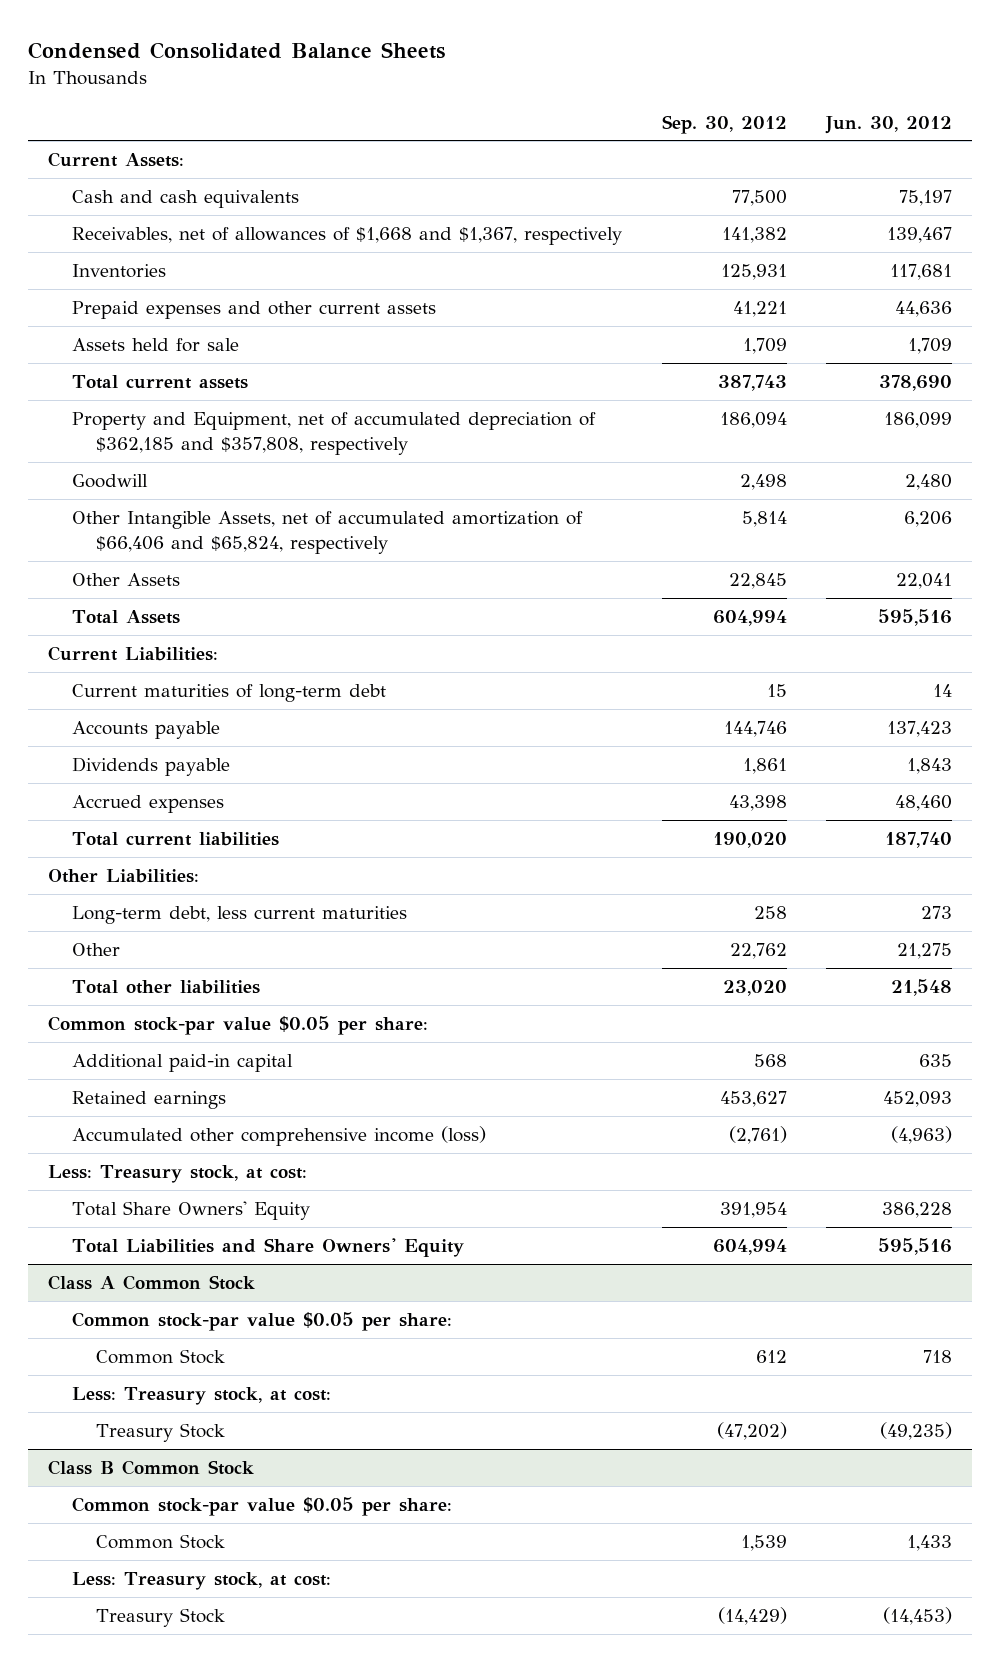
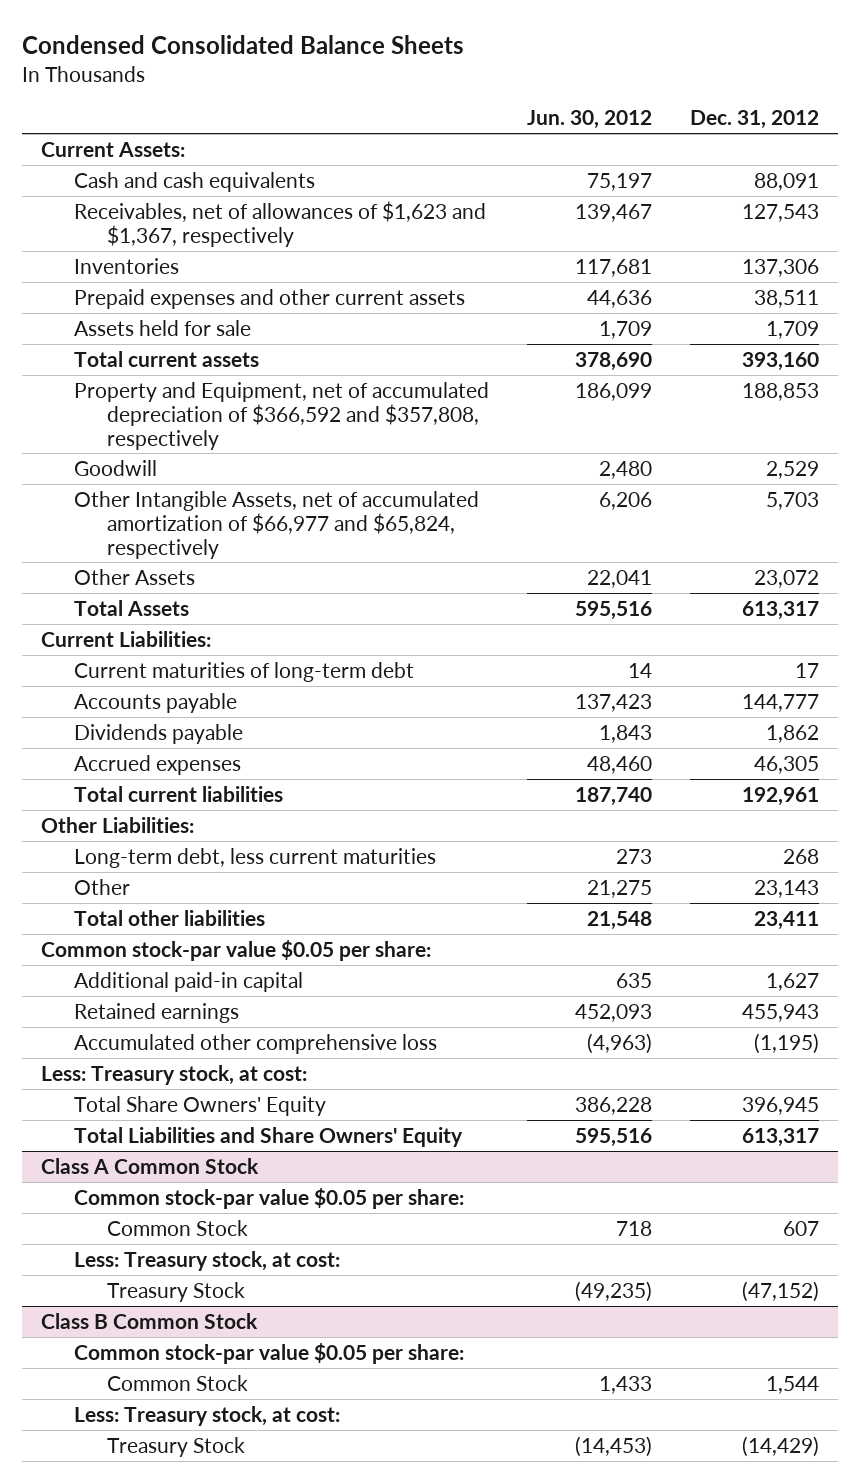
[661,114,787,134] Sep. 30, 2012 -> none
none -> [689,110,819,130] Dec. 31, 2012
[72,227,623,246] Receivables, net of allowances of $1,668 and $1,367, respectively -> [73,200,486,247] Receivables, net of allowances of $1,623 and $1,367, respectively
[72,412,597,455] Property and Equipment, net of accumulated depreciation of $362,185 and $357,808, respectively -> [73,381,489,450] Property and Equipment, net of accumulated depreciation of $366,592 and $357,808, respectively
[72,511,584,554] Other Intangible Assets, net of accumulated amortization of $66,406 and $65,824, respectively -> [73,490,479,559] Other Intangible Assets, net of accumulated amortization of $66,977 and $65,824, respectively
[72,1126,487,1147] Accumulated other comprehensive income (loss) -> [73,1033,437,1054] Accumulated other comprehensive loss

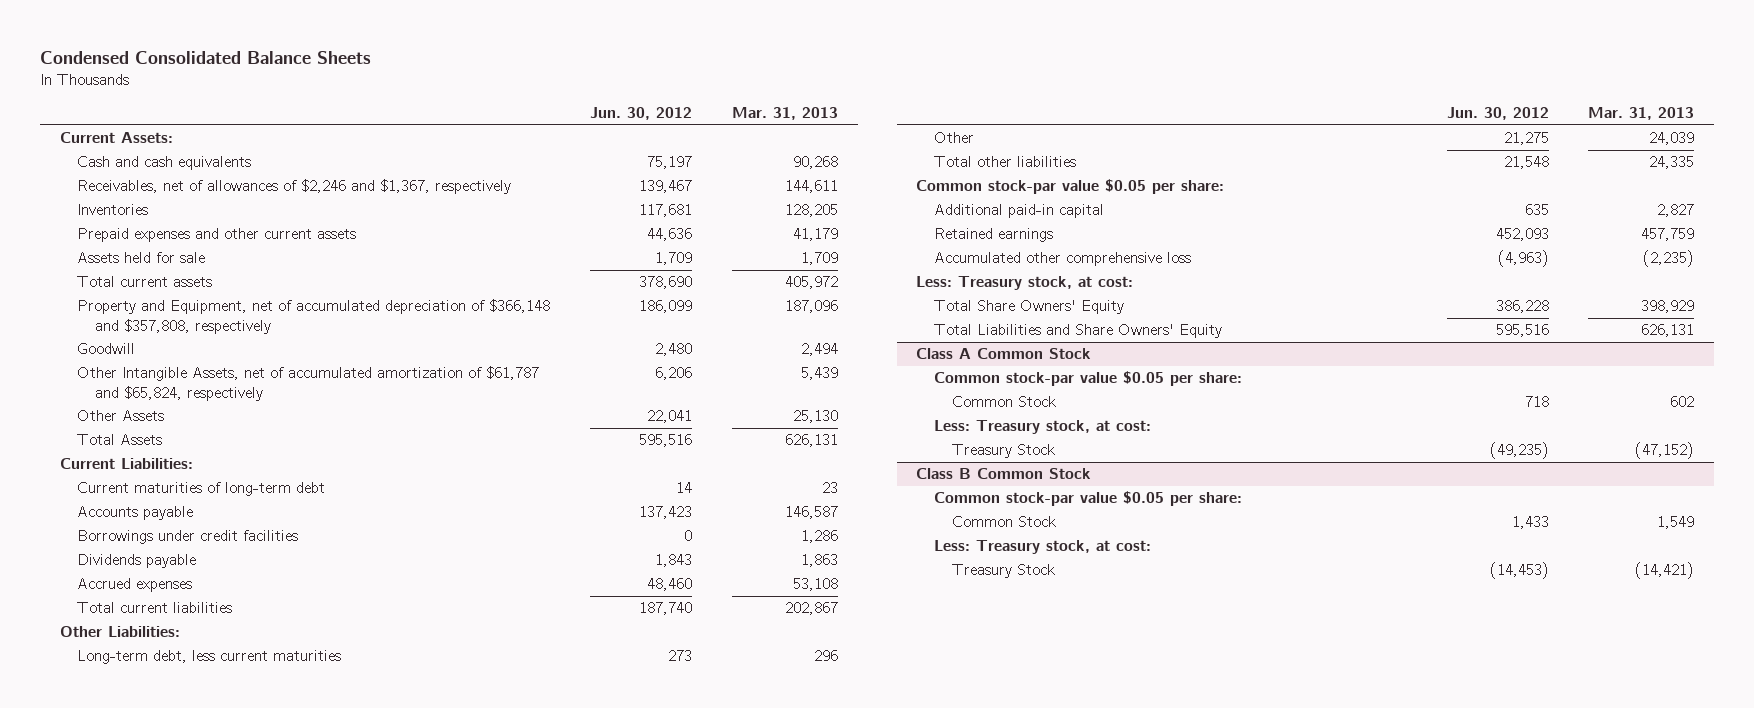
[689,110,819,130] Dec. 31, 2012 -> none
none -> [731,107,838,121] Mar. 31, 2013
[73,200,486,247] Receivables, net of allowances of $1,623 and $1,367, respectively -> [77,179,512,195] Receivables, net of allowances of $2,246 and $1,367, respectively
[73,381,489,450] Property and Equipment, net of accumulated depreciation of $366,592 and $357,808, respectively -> [77,299,551,334] Property and Equipment, net of accumulated depreciation of $366,148 and $357,808, respectively
[73,490,479,559] Other Intangible Assets, net of accumulated amortization of $66,977 and $65,824, respectively -> [77,366,540,401] Other Intangible Assets, net of accumulated amortization of $61,787 and $65,824, respectively
none -> [77,530,299,545] Borrowings under credit facilities

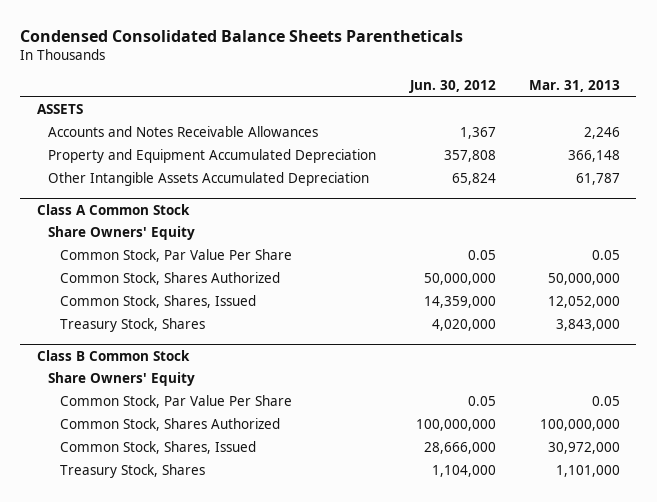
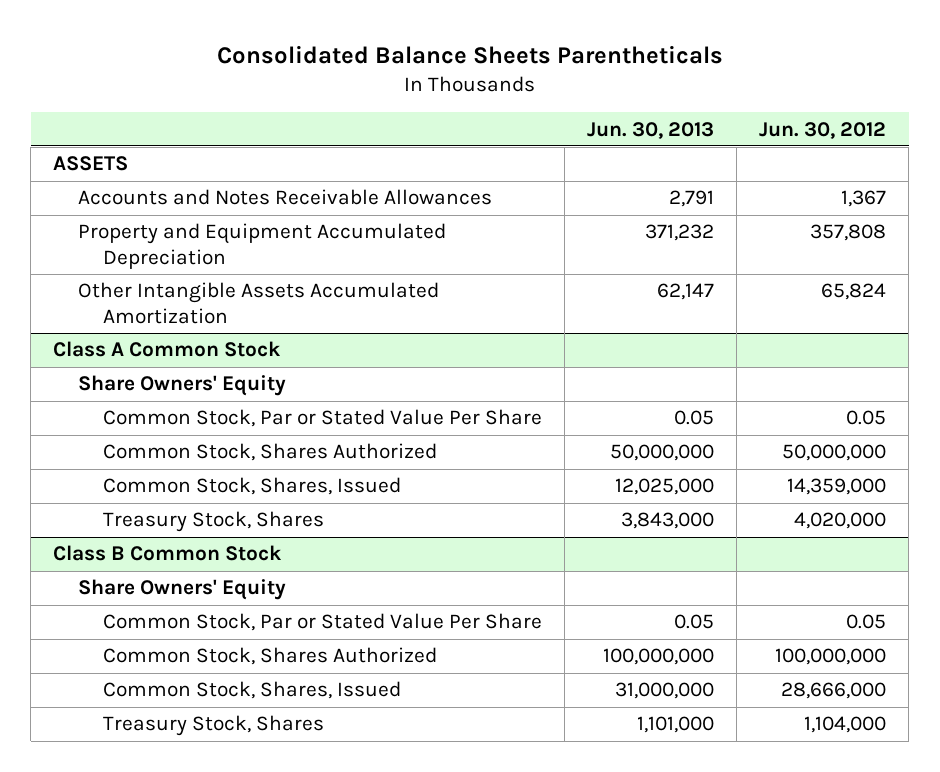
[20,29,464,42] Condensed Consolidated Balance Sheets Parentheticals -> [216,45,723,65] Consolidated Balance Sheets Parentheticals
[528,80,620,93] Mar. 31, 2013 -> none
none -> [587,121,715,139] Jun. 30, 2013
[48,172,370,187] Other Intangible Assets Accumulated Depreciation -> [78,282,440,325] Other Intangible Assets Accumulated Amortization
[59,249,292,263] Common Stock, Par Value Per Share -> [102,409,542,428] Common Stock, Par or Stated Value Per Share
[59,395,292,409] Common Stock, Par Value Per Share -> [102,613,542,632] Common Stock, Par or Stated Value Per Share

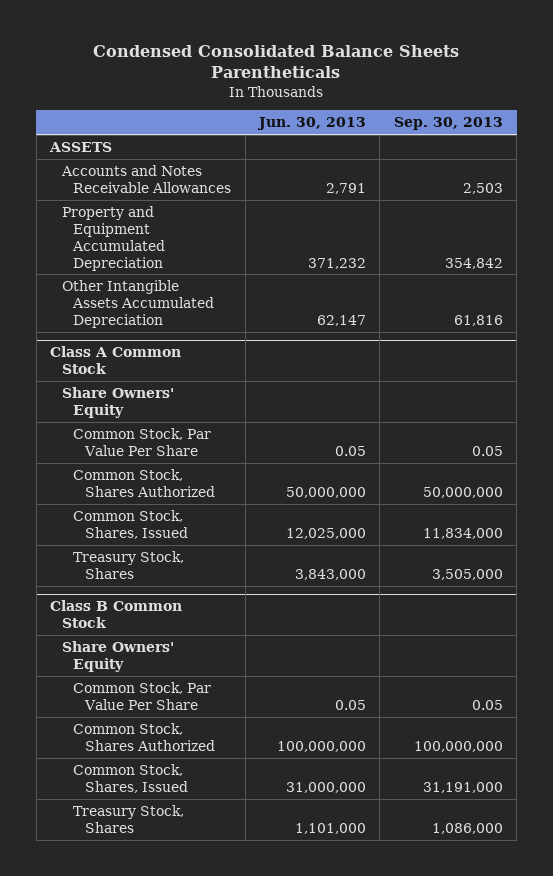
[216,45,723,65] Consolidated Balance Sheets Parentheticals -> [93,45,460,79] Condensed Consolidated Balance Sheets Parentheticals
[759,121,887,139] Jun. 30, 2012 -> none
none -> [393,117,503,131] Sep. 30, 2013
[78,282,440,325] Other Intangible Assets Accumulated Amortization -> [61,279,215,328] Other Intangible Assets Accumulated Depreciation
[102,409,542,428] Common Stock, Par or Stated Value Per Share -> [73,427,212,456] Common Stock, Par Value Per Share
[102,613,542,632] Common Stock, Par or Stated Value Per Share -> [73,681,212,710] Common Stock, Par Value Per Share

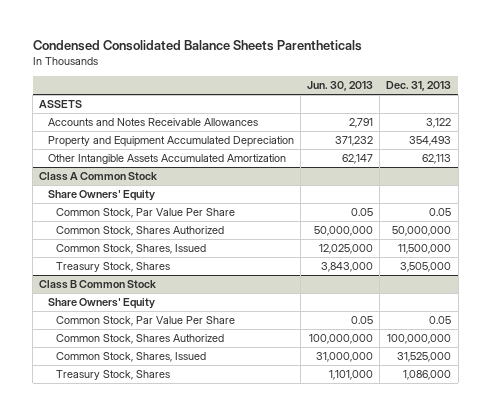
[393,117,503,131] Sep. 30, 2013 -> none
none -> [386,81,452,92] Dec. 31, 2013
[61,279,215,328] Other Intangible Assets Accumulated Depreciation -> [47,154,286,165] Other Intangible Assets Accumulated Amortization

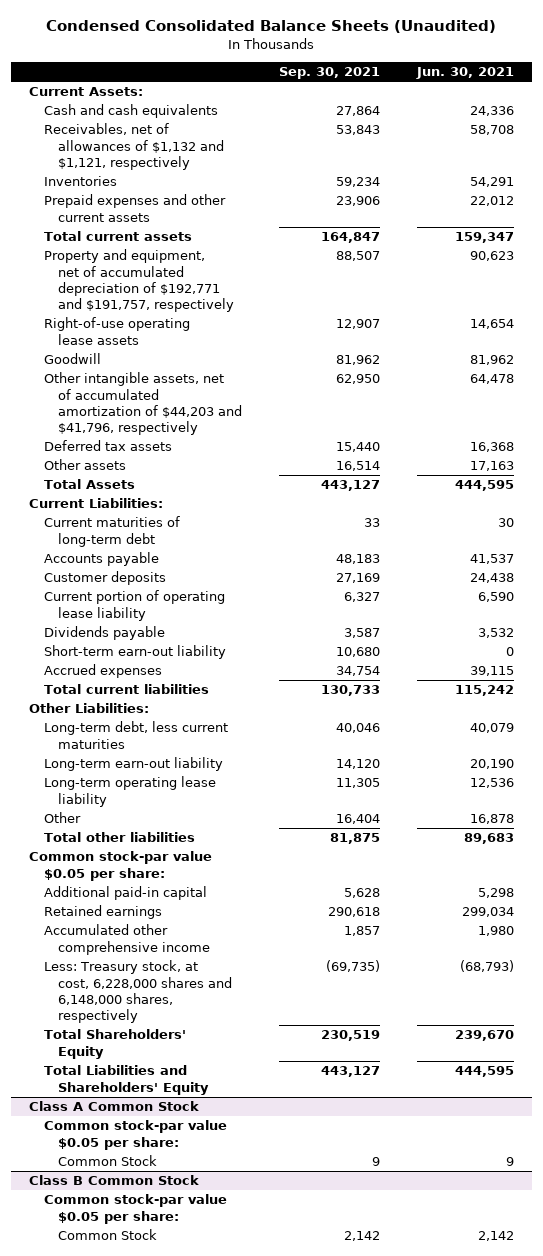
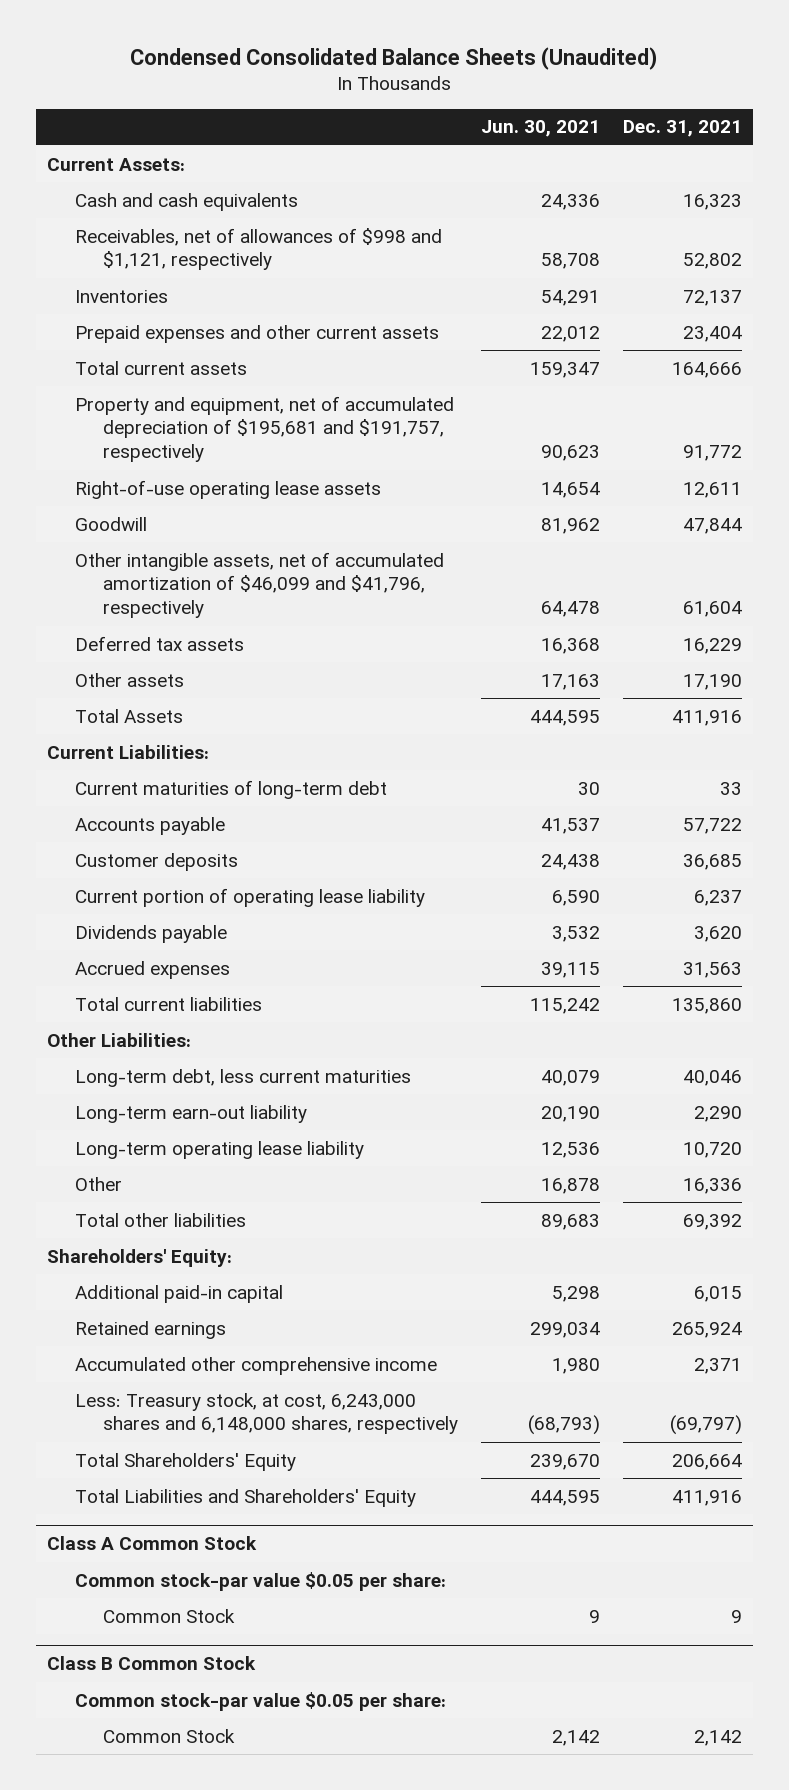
[278,67,380,80] Sep. 30, 2021 -> none
none -> [622,120,742,138] Dec. 31, 2021
[43,123,225,170] Receivables, net of allowances of $1,132 and $1,121, respectively -> [75,227,443,271] Receivables, net of allowances of $998 and $1,121, respectively
[43,249,235,312] Property and equipment, net of accumulated depreciation of $192,771 and $191,757, respectively -> [75,395,455,463] Property and equipment, net of accumulated depreciation of $195,681 and $191,757, respectively
[43,372,243,435] Other intangible assets, net of accumulated amortization of $44,203 and $41,796, respectively -> [75,551,445,619] Other intangible assets, net of accumulated amortization of $46,099 and $41,796, respectively
[43,645,226,660] Short-term earn-out liability -> none
[29,851,213,881] Common stock-par value $0.05 per share: -> none
none -> [47,1248,233,1267] Shareholders' Equity:
[43,960,233,1023] Less: Treasury stock, at cost, 6,228,000 shares and 6,148,000 shares, respectively -> [75,1392,459,1435] Less: Treasury stock, at cost, 6,243,000 shares and 6,148,000 shares, respectively

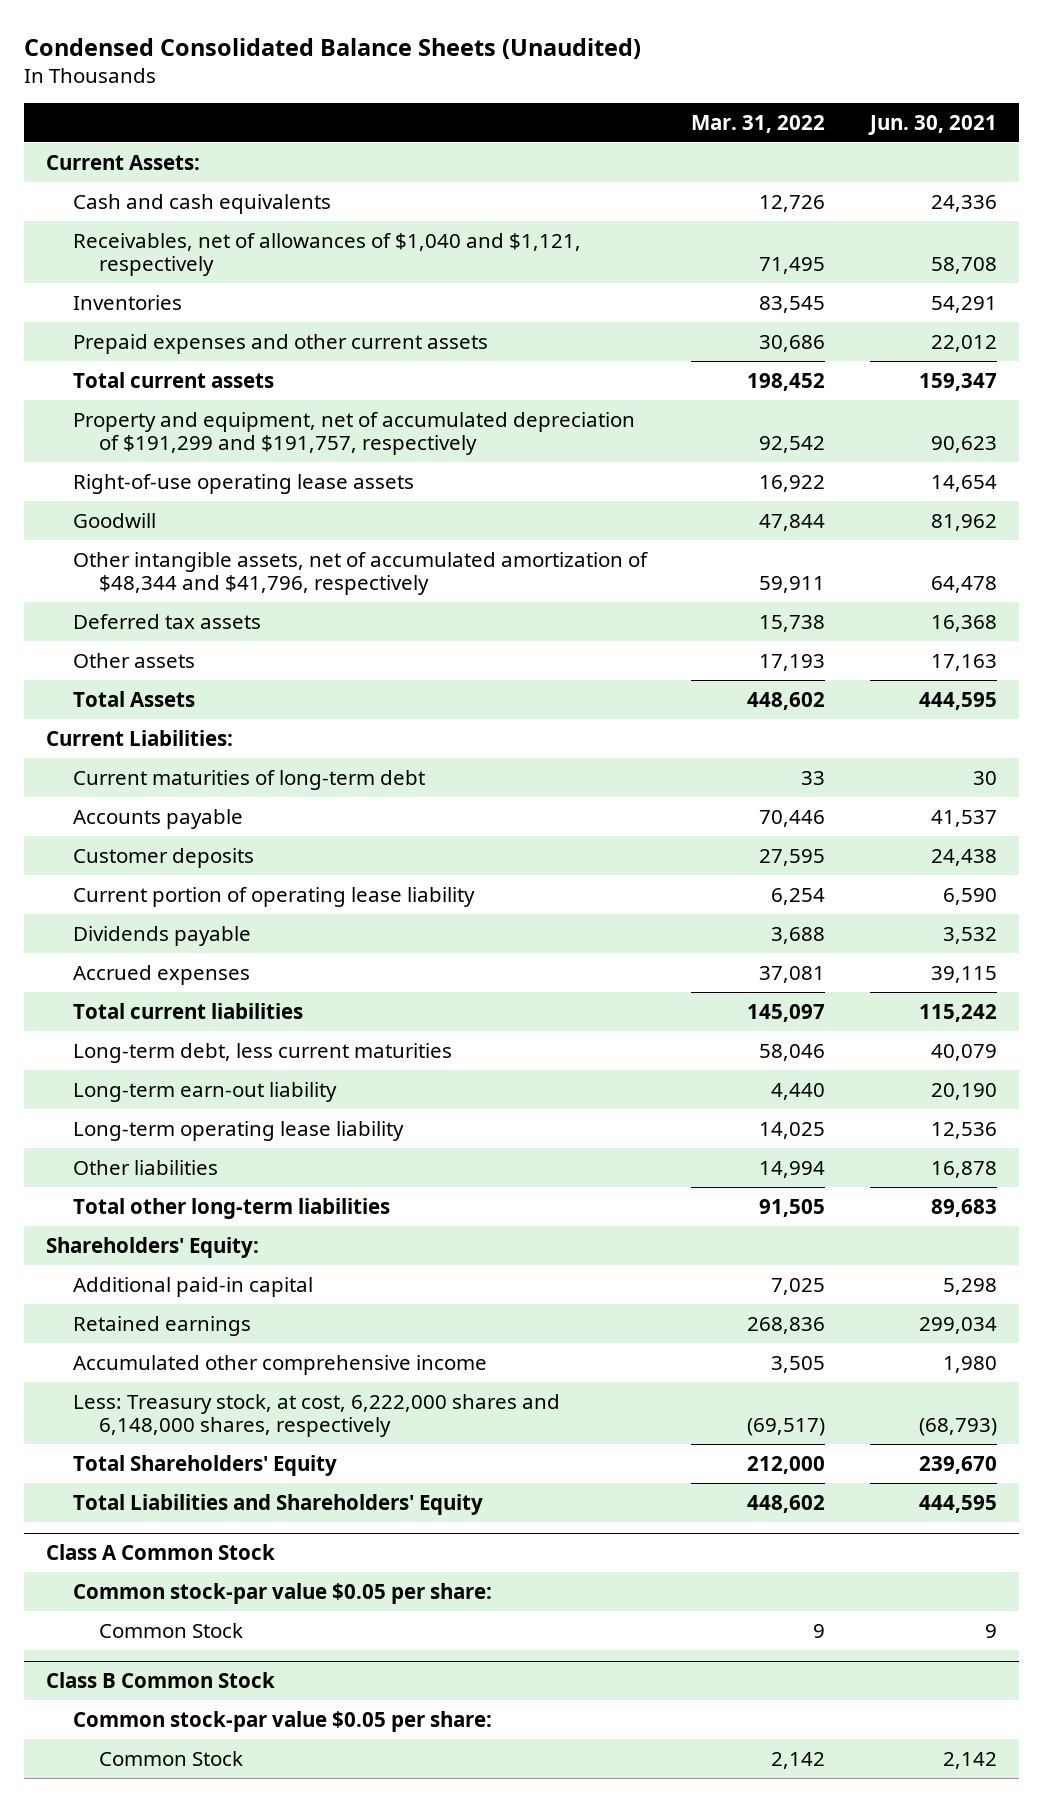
[622,120,742,138] Dec. 31, 2021 -> none
none -> [691,114,826,133] Mar. 31, 2022
[75,227,443,271] Receivables, net of allowances of $998 and $1,121, respectively -> [72,232,581,277] Receivables, net of allowances of $1,040 and $1,121, respectively
[75,395,455,463] Property and equipment, net of accumulated depreciation of $195,681 and $191,757, respectively -> [72,411,635,456] Property and equipment, net of accumulated depreciation of $191,299 and $191,757, respectively
[75,551,445,619] Other intangible assets, net of accumulated amortization of $46,099 and $41,796, respectively -> [72,551,648,596] Other intangible assets, net of accumulated amortization of $48,344 and $41,796, respectively
[47,1032,192,1047] Other Liabilities: -> none
[75,1176,123,1191] Other -> [72,1159,218,1175] Other liabilities
[75,1212,247,1227] Total other liabilities -> [72,1197,390,1219] Total other long-term liabilities
[75,1392,459,1435] Less: Treasury stock, at cost, 6,243,000 shares and 6,148,000 shares, respectively -> [72,1393,560,1438] Less: Treasury stock, at cost, 6,222,000 shares and 6,148,000 shares, respectively

